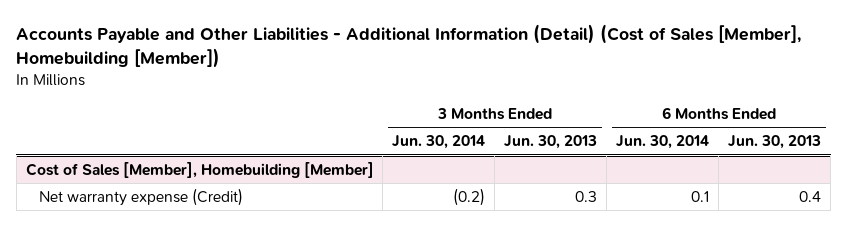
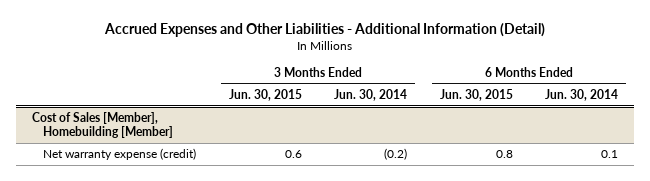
[16,23,802,68] Accounts Payable and Other Liabilities - Additional Information (Detail) (Cost of Sales [Member], Homebuilding [Member]) -> [104,23,546,38] Accrued Expenses and Other Liabilities - Additional Information (Detail)
[504,135,598,150] Jun. 30, 2013 -> none
[728,135,822,150] Jun. 30, 2013 -> none
none -> [228,89,302,102] Jun. 30, 2015
none -> [439,89,513,102] Jun. 30, 2015
[39,187,244,206] Net warranty expense (Credit) -> [43,148,197,161] Net warranty expense (credit)

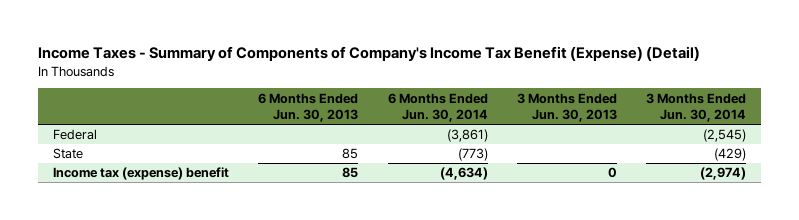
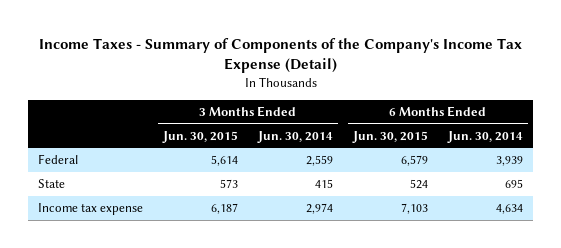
[38,46,701,62] Income Taxes - Summary of Components of Company's Income Tax Benefit (Expense) (Detail) -> [38,37,522,74] Income Taxes - Summary of Components of the Company's Income Tax Expense (Detail)
[258,92,359,123] 6 Months Ended Jun. 30, 2013 -> none
[516,92,617,123] 3 Months Ended Jun. 30, 2013 -> none
none -> [162,130,239,143] Jun. 30, 2015
none -> [352,130,429,143] Jun. 30, 2015
[446,129,488,143] (3,861) -> [496,156,524,167] 3,939
[703,129,747,143] (2,545) -> [306,155,334,167] 2,559
[457,148,488,162] (773) -> [505,179,524,189] 695
[714,148,747,162] (429) -> [315,179,334,189] 415
[52,167,229,181] Income tax (expense) benefit -> [38,203,144,216] Income tax expense
[439,167,488,181] (4,634) -> [496,204,524,215] 4,634
[700,167,747,181] (2,974) -> [306,203,334,215] 2,974

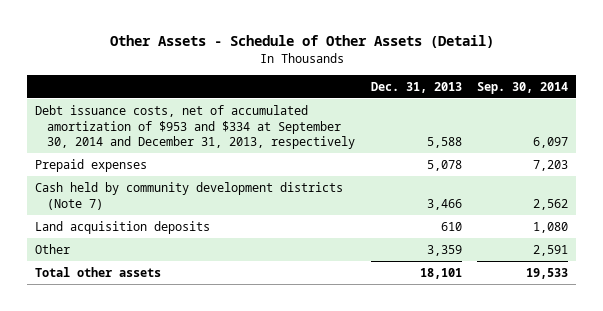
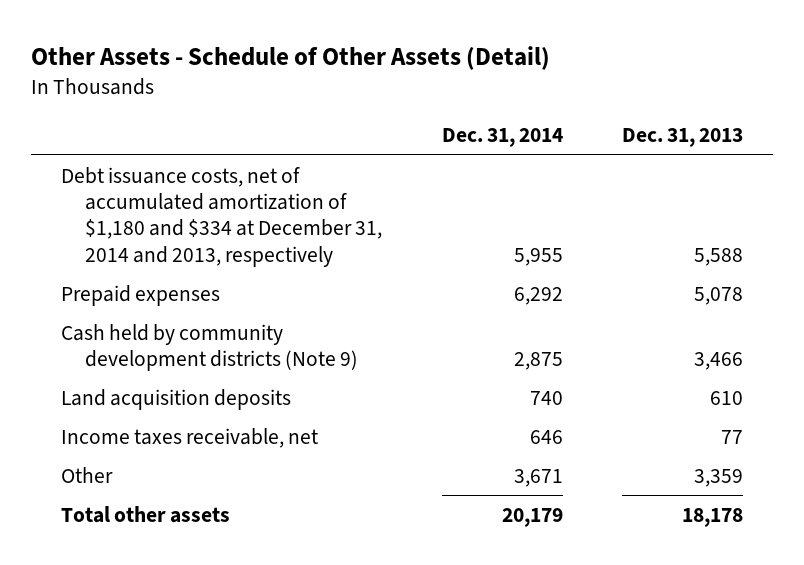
[477,81,569,94] Sep. 30, 2014 -> none
none -> [441,128,563,148] Dec. 31, 2014
[34,104,356,150] Debt issuance costs, net of accumulated amortization of $953 and $334 at September 30, 2014 and December 31, 2013, respectively -> [60,166,383,267] Debt issuance costs, net of accumulated amortization of $1,180 and $334 at December 31, 2014 and 2013, respectively
[34,181,343,210] Cash held by community development districts (Note 7) -> [60,323,359,372] Cash held by community development districts (Note 9)
none -> [60,427,318,448] Income taxes receivable, net
[419,267,462,279] 18,101 -> [682,507,744,527] 18,178

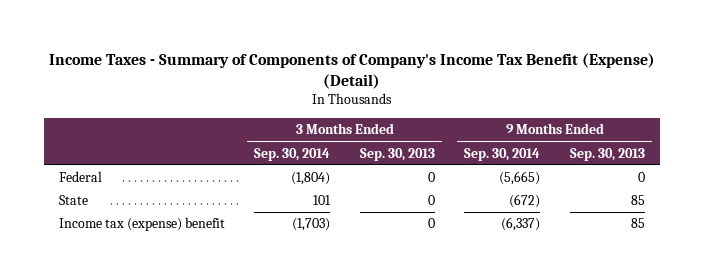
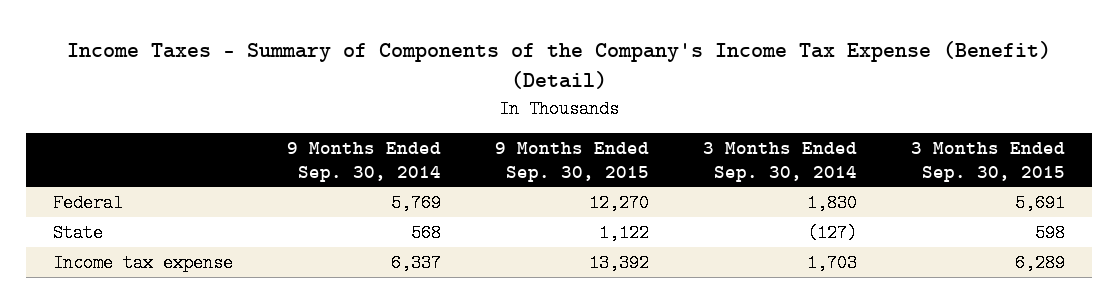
[48,52,655,89] Income Taxes - Summary of Components of Company's Income Tax Benefit (Expense) (Detail) -> [67,40,1052,90] Income Taxes - Summary of Components of the Company's Income Tax Expense (Benefit) (Detail)
[359,147,435,161] Sep. 30, 2013 -> none
[569,147,645,161] Sep. 30, 2013 -> none
none -> [495,142,650,182] 9 Months Ended Sep. 30, 2015
none -> [910,142,1065,182] 3 Months Ended Sep. 30, 2015
[291,172,331,186] (1,804) -> [807,193,858,212] 1,830
[499,171,541,186] (5,665) -> [391,193,442,212] 5,769
[313,195,332,206] 101 -> [807,223,858,242] (127)
[509,194,541,209] (672) -> [411,223,442,242] 568
[58,217,225,232] Income tax (expense) benefit -> [53,253,234,272] Income tax expense
[292,218,331,232] (1,703) -> [807,253,858,272] 1,703
[501,217,541,232] (6,337) -> [391,253,442,272] 6,337

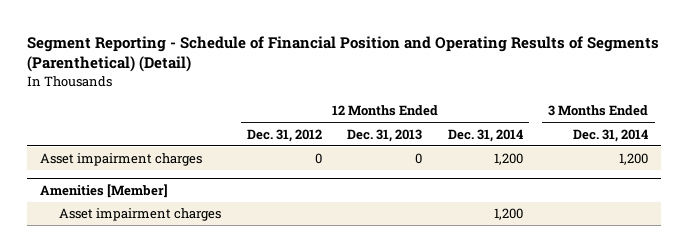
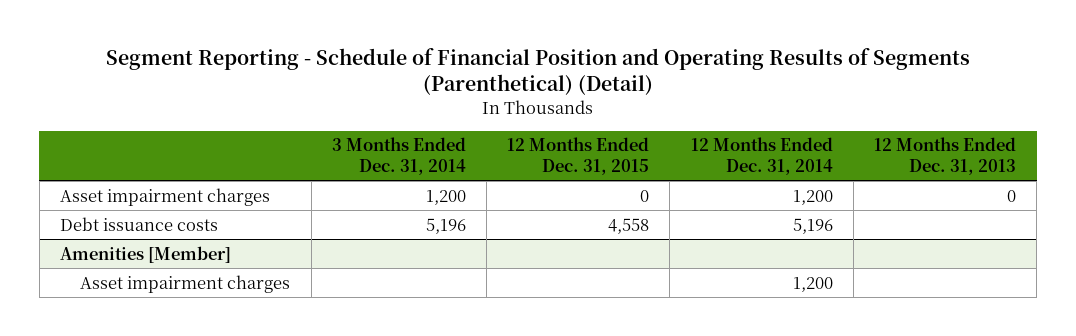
[246,128,322,142] Dec. 31, 2012 -> none
none -> [507,137,650,175] 12 Months Ended Dec. 31, 2015
none -> [59,216,218,231] Debt issuance costs

